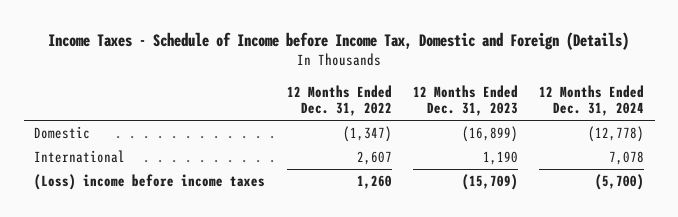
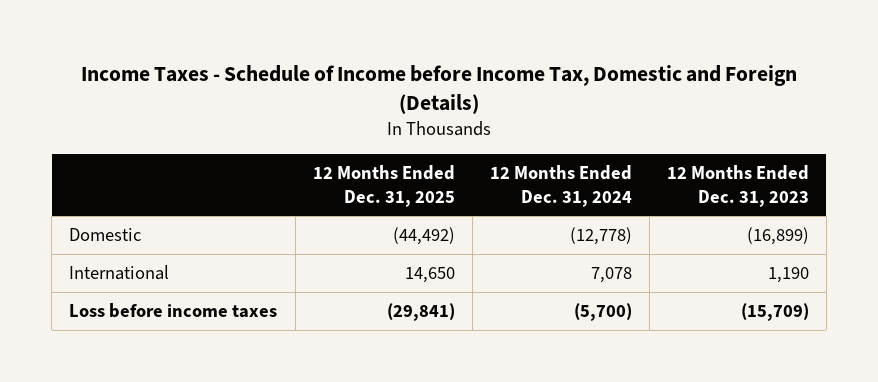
[286,84,392,117] 12 Months Ended Dec. 31, 2022 -> none
none -> [312,165,455,207] 12 Months Ended Dec. 31, 2025
[34,174,266,191] (Loss) income before income taxes -> [69,303,278,319] Loss before income taxes

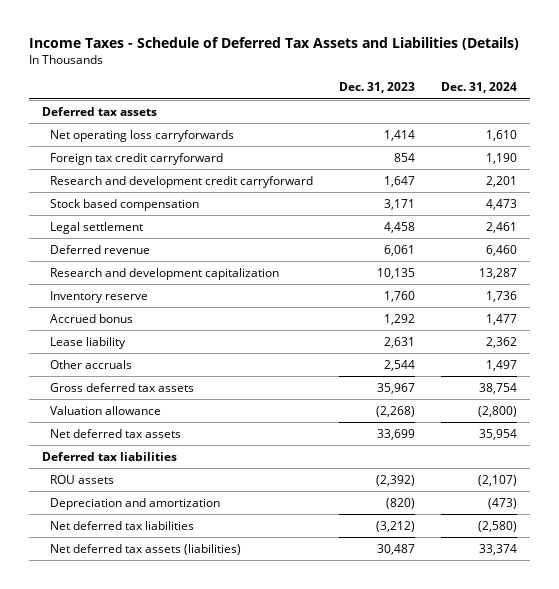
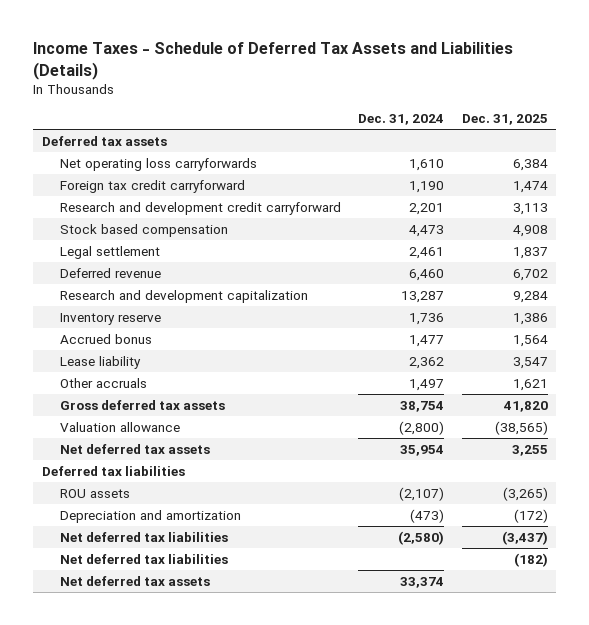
[339,82,416,94] Dec. 31, 2023 -> none
none -> [461,114,548,126] Dec. 31, 2025
none -> [60,553,229,564] Net deferred tax liabilities
[50,543,242,555] Net deferred tax assets (liabilities) -> [60,575,211,586] Net deferred tax assets

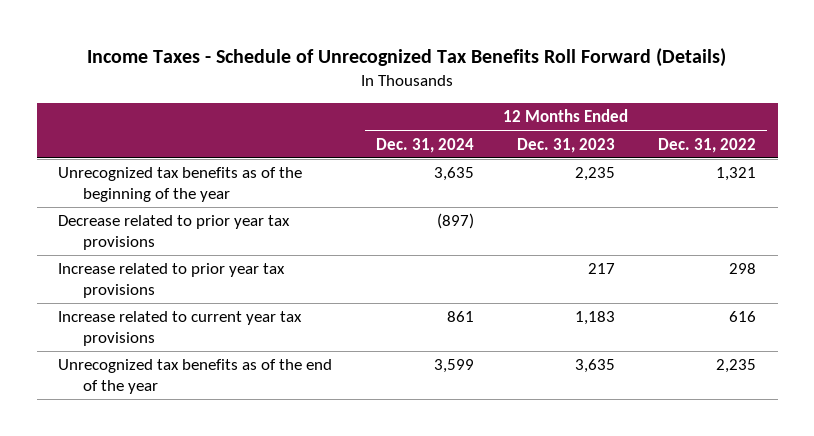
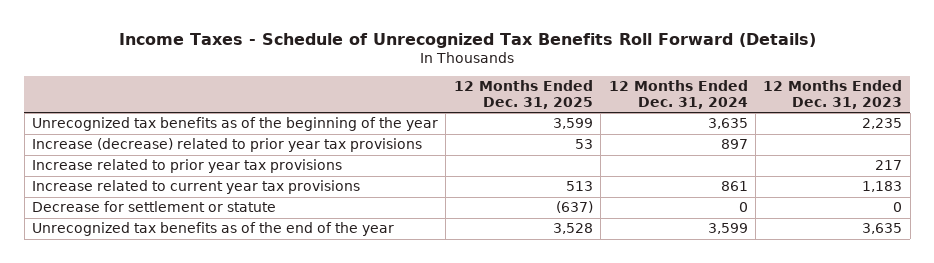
[658,137,757,153] Dec. 31, 2022 -> none
none -> [453,80,593,109] 12 Months Ended Dec. 31, 2025
[58,215,291,251] Decrease related to prior year tax provisions -> [31,138,422,153] Increase (decrease) related to prior year tax provisions
[436,213,474,230] (897) -> [720,139,748,150] 897
none -> [31,201,276,213] Decrease for settlement or statute

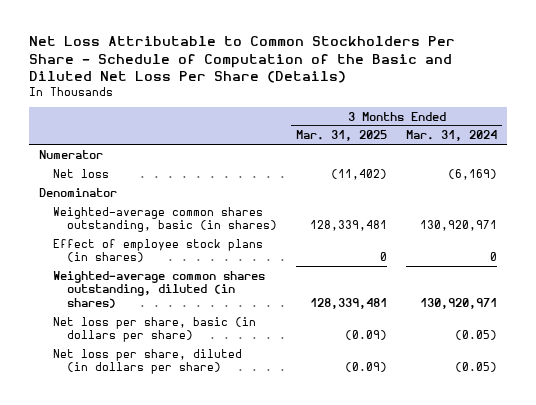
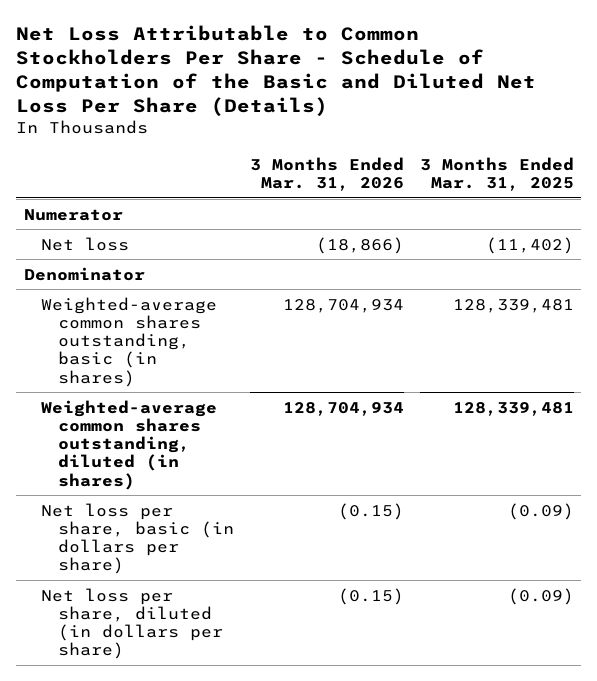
[406,130,498,142] Mar. 31, 2024 -> none
none -> [250,156,405,191] 3 Months Ended Mar. 31, 2026
[52,238,263,263] Effect of employee stock plans (in shares) -> none

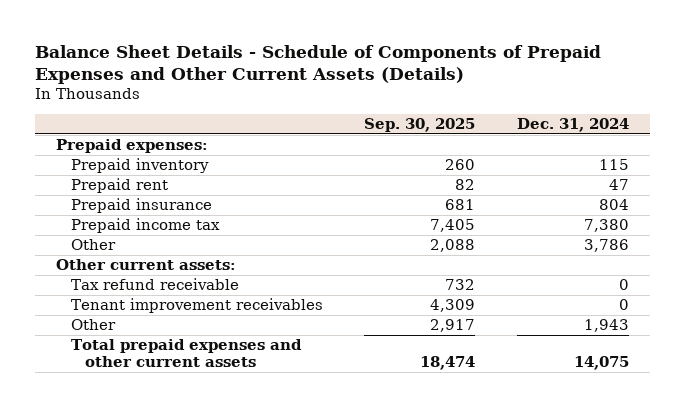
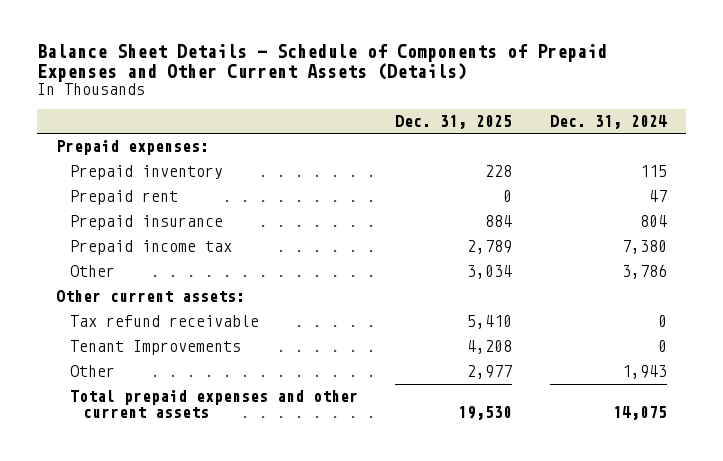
[364,118,476,133] Sep. 30, 2025 -> none
none -> [395,114,513,129] Dec. 31, 2025
[70,298,323,314] Tenant improvement receivables -> [69,340,241,356] Tenant Improvements

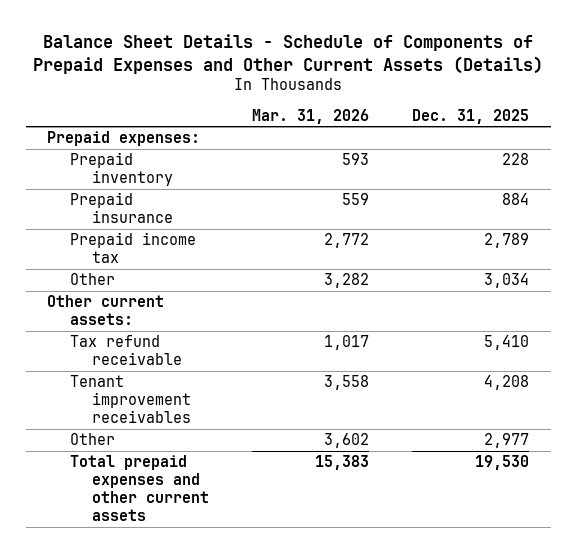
[549,114,667,129] Dec. 31, 2024 -> none
none -> [252,108,370,124] Mar. 31, 2026
[69,190,178,206] Prepaid rent -> none
[69,340,241,356] Tenant Improvements -> [69,375,192,424] Tenant improvement receivables

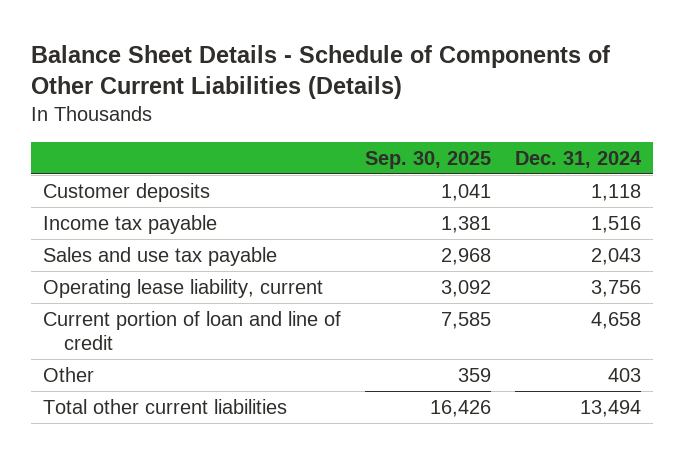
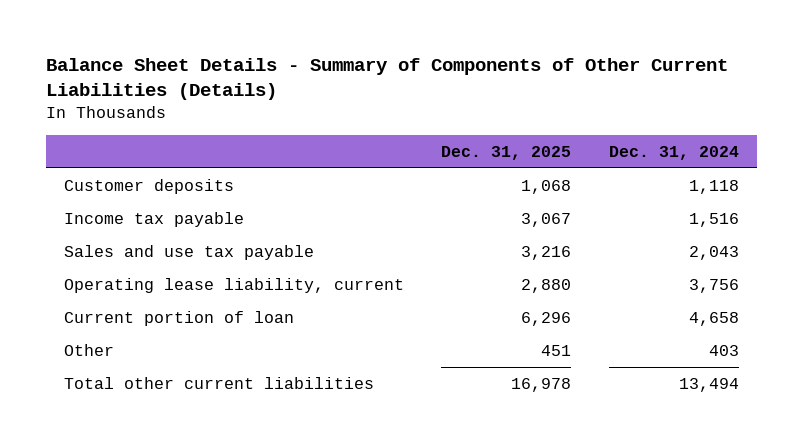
[31,44,611,100] Balance Sheet Details - Schedule of Components of Other Current Liabilities (Details) -> [45,57,728,101] Balance Sheet Details - Summary of Components of Other Current Liabilities (Details)
[365,150,492,169] Sep. 30, 2025 -> none
none -> [441,145,572,160] Dec. 31, 2025
[43,310,342,351] Current portion of loan and line of credit -> [64,310,295,326] Current portion of loan

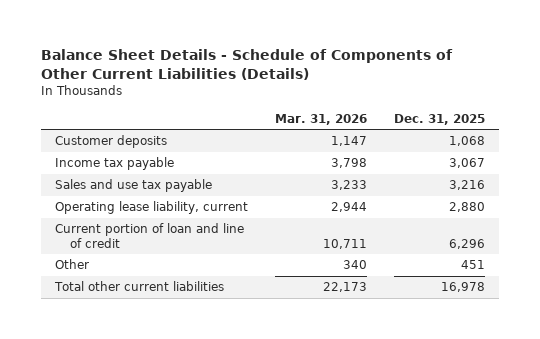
[45,57,728,101] Balance Sheet Details - Summary of Components of Other Current Liabilities (Details) -> [41,48,454,80] Balance Sheet Details - Schedule of Components of Other Current Liabilities (Details)
[608,145,739,160] Dec. 31, 2024 -> none
none -> [275,113,368,125] Mar. 31, 2026
[64,310,295,326] Current portion of loan -> [54,223,244,248] Current portion of loan and line of credit

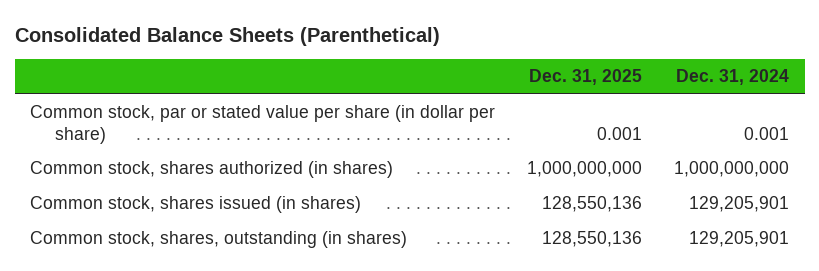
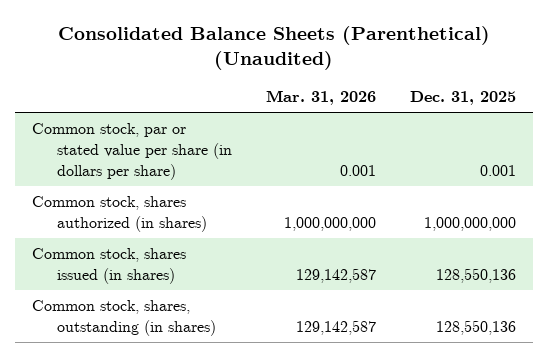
[14,26,440,46] Consolidated Balance Sheets (Parenthetical) -> [58,25,491,70] Consolidated Balance Sheets (Parenthetical) (Unaudited)
[675,69,789,86] Dec. 31, 2024 -> none
none -> [266,90,377,106] Mar. 31, 2026
[30,105,496,145] Common stock, par or stated value per share (in dollar per share) -> [31,123,233,180] Common stock, par or stated value per share (in dollars per share)

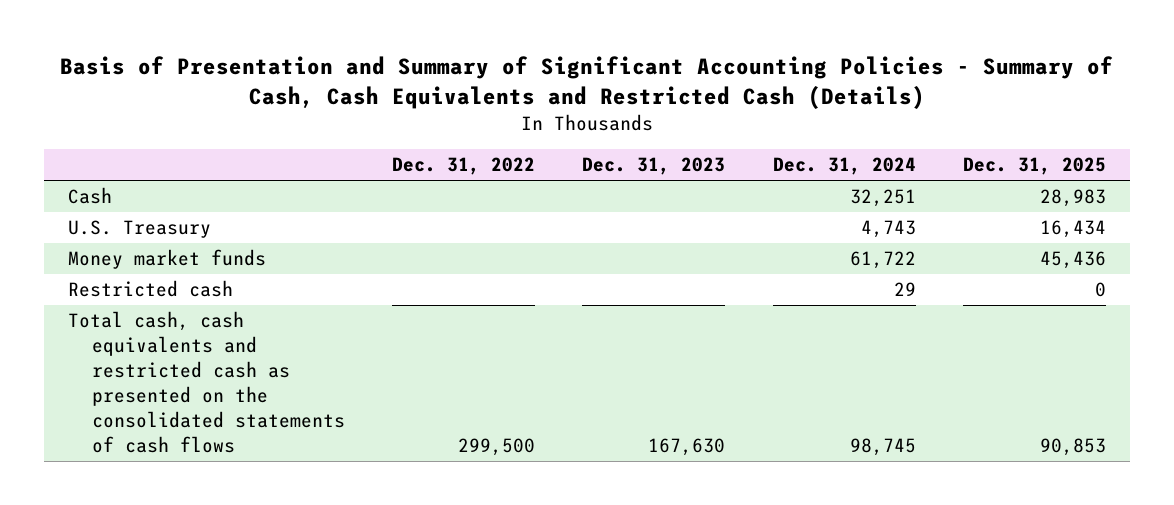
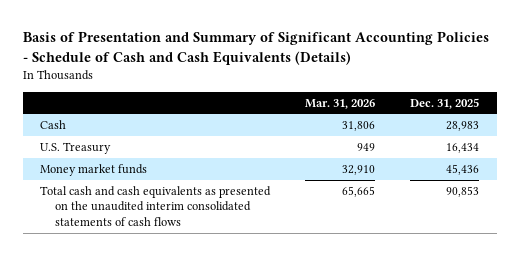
[60,56,1114,110] Basis of Presentation and Summary of Significant Accounting Policies - Summary of Cash, Cash Equivalents and Restricted Cash (Details) -> [22,31,489,65] Basis of Presentation and Summary of Significant Accounting Policies - Schedule of Cash and Cash Equivalents (Details)
[391,157,535,176] Dec. 31, 2022 -> none
[582,157,726,176] Dec. 31, 2023 -> none
[772,157,916,176] Dec. 31, 2024 -> none
none -> [305,98,376,109] Mar. 31, 2026
[68,280,234,298] Restricted cash -> none
[68,311,345,453] Total cash, cash equivalents and restricted cash as presented on the consolidated statements of cash flows -> [40,185,272,226] Total cash and cash equivalents as presented on the unaudited interim consolidated statements of cash flows

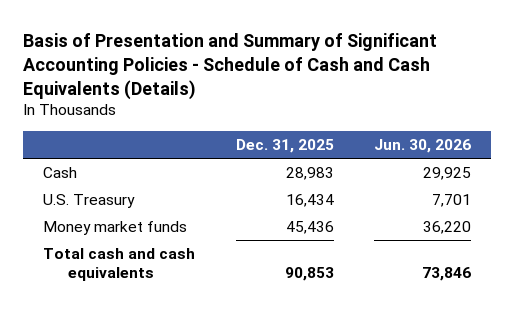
[305,98,376,109] Mar. 31, 2026 -> none
none -> [374,139,472,154] Jun. 30, 2026
[40,185,272,226] Total cash and cash equivalents as presented on the unaudited interim consolidated statements of cash flows -> [43,248,196,281] Total cash and cash equivalents

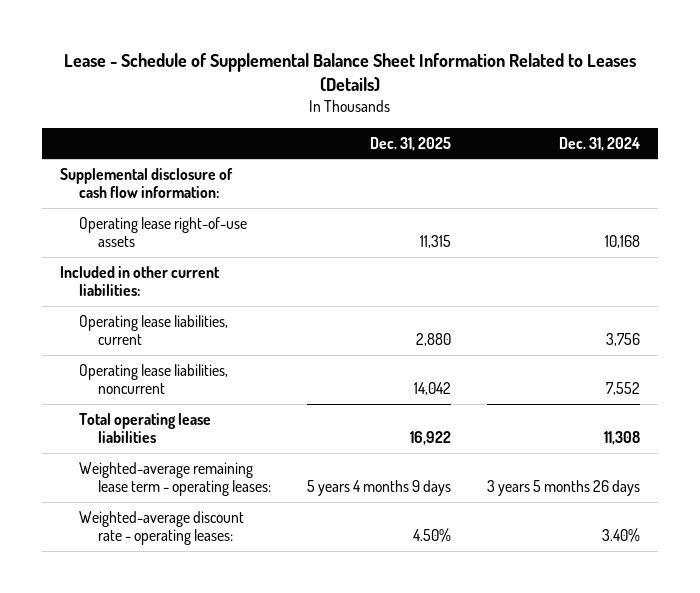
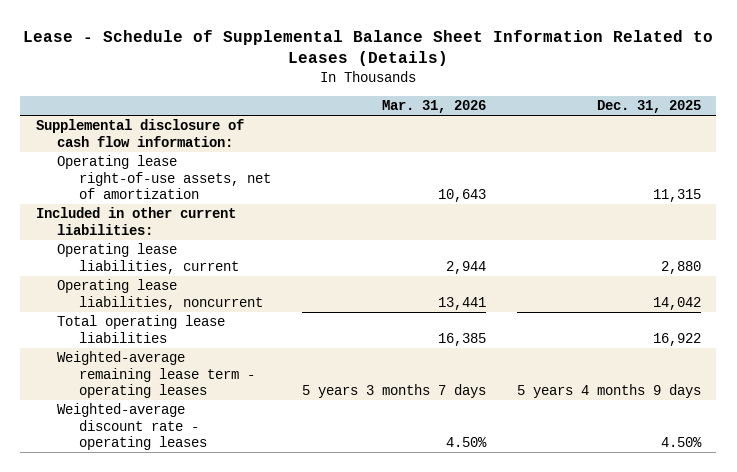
[558,136,640,151] Dec. 31, 2024 -> none
none -> [381,100,486,114] Mar. 31, 2026
[79,216,248,248] Operating lease right-of-use assets -> [57,155,271,199] Operating lease right-of-use assets, net of amortization
[79,461,271,497] Weighted-average remaining lease term - operating leases: -> [57,351,255,398] Weighted-average remaining lease term - operating leases
[79,510,245,546] Weighted-average discount rate - operating leases: -> [57,403,207,450] Weighted-average discount rate - operating leases

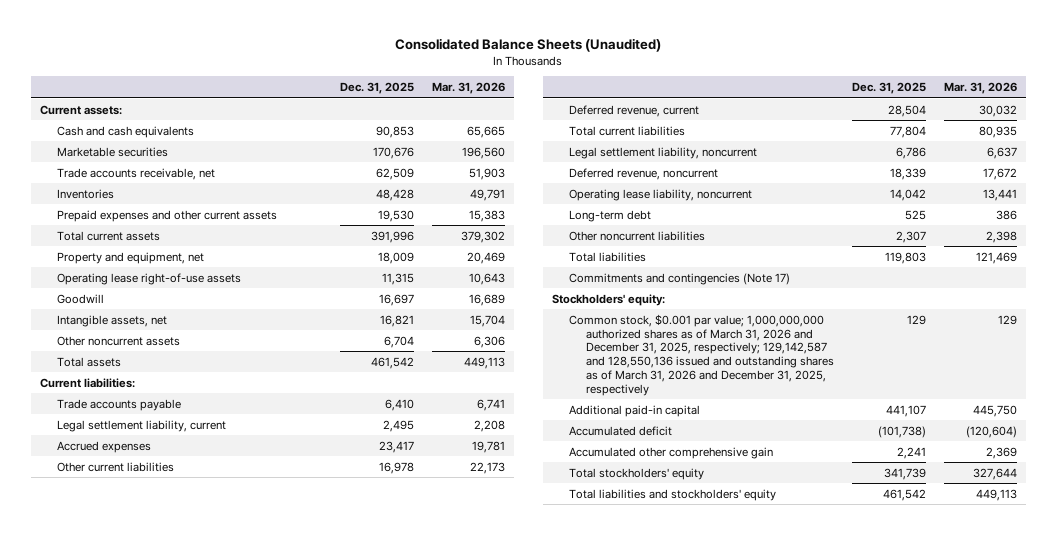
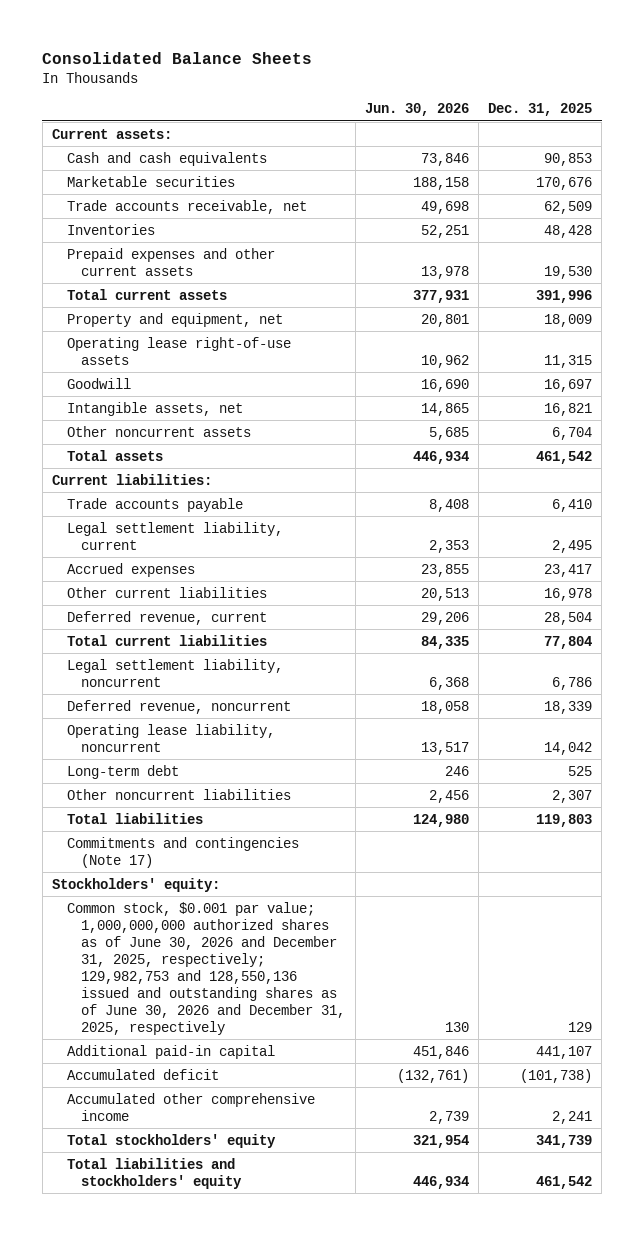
[395,37,662,52] Consolidated Balance Sheets (Unaudited) -> [42,51,313,64] Consolidated Balance Sheets
[431,82,505,95] Mar. 31, 2026 -> none
none -> [364,103,469,117] Jun. 30, 2026
[568,313,834,396] Common stock, $0.001 par value; 1,000,000,000 authorized shares as of March 31, 2026 and December 31, 2025, respectively; 129,142,587 and 128,550,136 issued and outstanding shares as of March 31, 2026 and December 31, 2025, respectively -> [66,901,346,1035] Common stock, $0.001 par value; 1,000,000,000 authorized shares as of June 30, 2026 and December 31, 2025, respectively; 129,982,753 and 128,550,136 issued and outstanding shares as of June 30, 2026 and December 31, 2025, respectively
[568,446,773,459] Accumulated other comprehensive gain -> [66,1092,315,1121] Accumulated other comprehensive income

